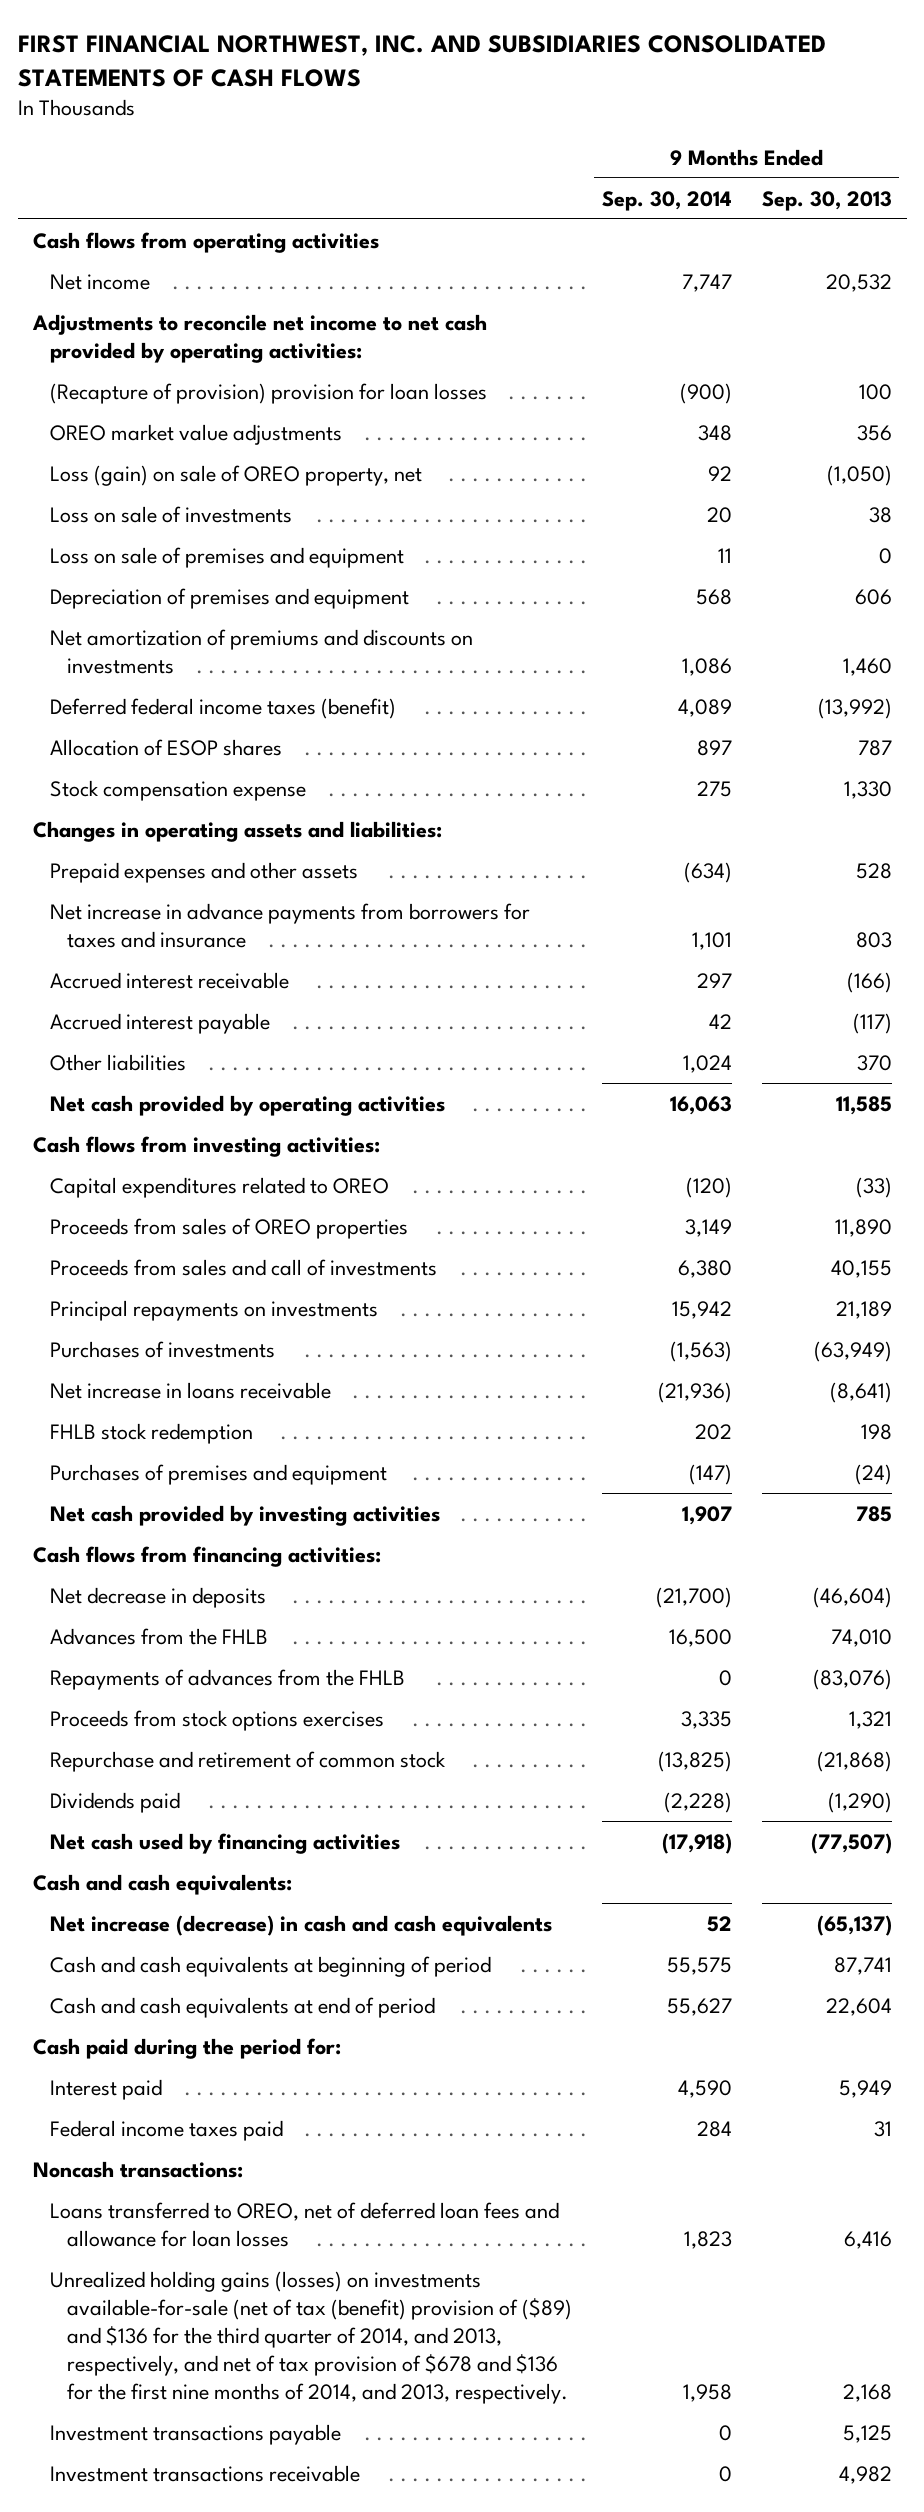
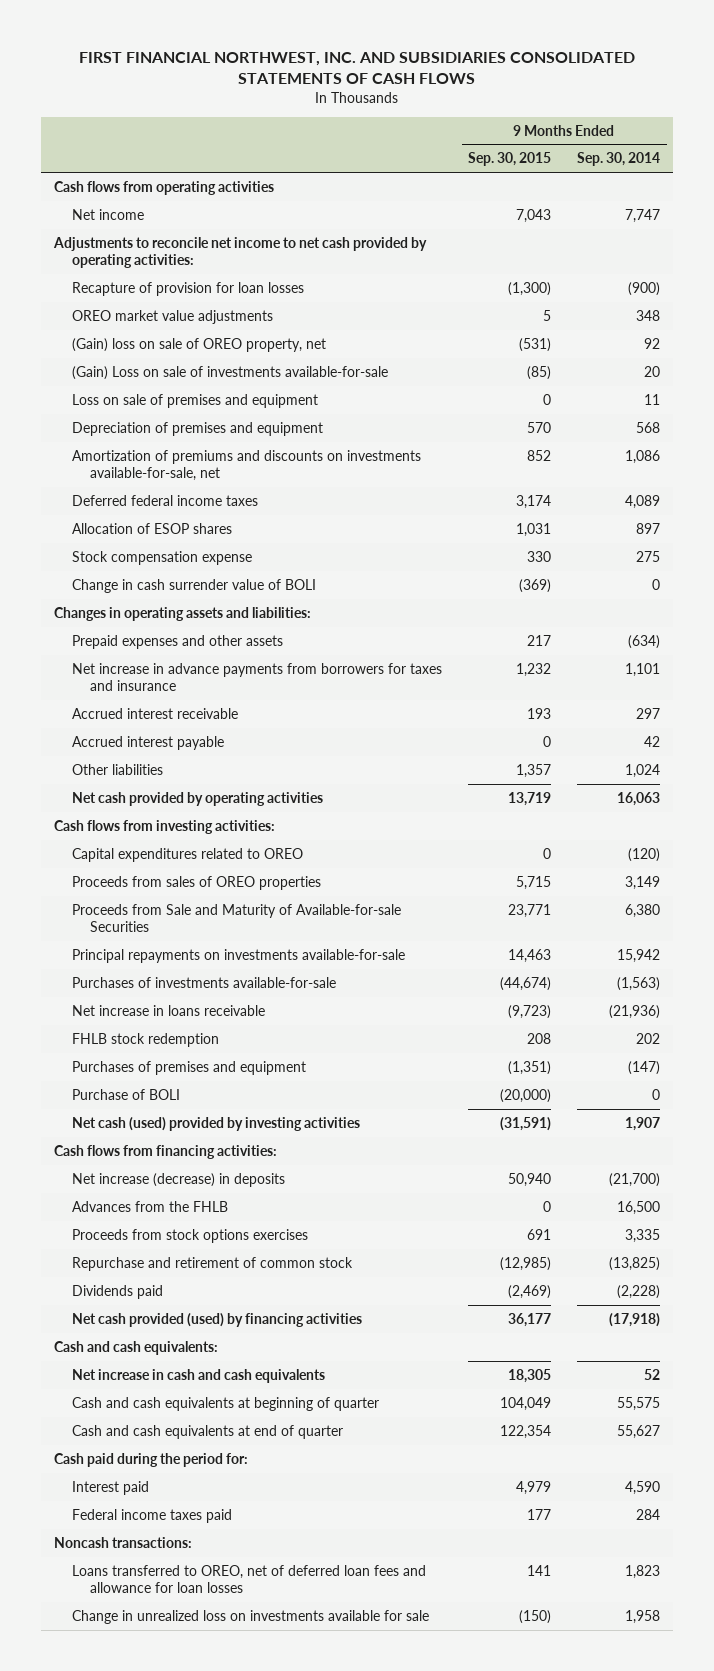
[761,190,892,211] Sep. 30, 2013 -> none
none -> [468,152,552,167] Sep. 30, 2015
[49,382,487,404] (Recapture of provision) provision for loan losses -> [72,281,305,296] Recapture of provision for loan losses
[49,464,422,486] Loss (gain) on sale of OREO property, net -> [72,337,327,352] (Gain) loss on sale of OREO property, net
[49,505,292,523] Loss on sale of investments -> [72,365,389,380] (Gain) Loss on sale of investments available-for-sale
[49,628,473,674] Net amortization of premiums and discounts on investments -> [72,449,422,481] Amortization of premiums and discounts on investments available-for-sale, net
[49,697,396,719] Deferred federal income taxes (benefit) -> [72,494,259,506] Deferred federal income taxes
none -> [72,578,317,593] Change in cash surrender value of BOLI
[49,1258,437,1276] Proceeds from sales and call of investments -> [72,903,402,932] Proceeds from Sale and Maturity of Available-for-sale Securities
[49,1299,378,1321] Principal repayments on investments -> [72,948,406,963] Principal repayments on investments available-for-sale
[49,1340,275,1358] Purchases of investments -> [72,976,337,988] Purchases of investments available-for-sale
none -> [72,1088,181,1100] Purchase of BOLI
[49,1504,440,1526] Net cash provided by investing activities -> [72,1116,361,1131] Net cash (used) provided by investing activities
[49,1586,266,1608] Net decrease in deposits -> [72,1172,286,1187] Net increase (decrease) in deposits
[49,1668,405,1690] Repayments of advances from the FHLB -> none
[49,1832,400,1854] Net cash used by financing activities -> [72,1312,363,1327] Net cash provided (used) by financing activities
[49,1914,552,1936] Net increase (decrease) in cash and cash equivalents -> [72,1368,326,1383] Net increase in cash and cash equivalents
[49,1955,491,1977] Cash and cash equivalents at beginning of period -> [72,1396,380,1411] Cash and cash equivalents at beginning of quarter
[49,1996,435,2018] Cash and cash equivalents at end of period -> [72,1424,344,1439] Cash and cash equivalents at end of quarter
[49,2423,341,2445] Investment transactions payable -> none
[49,2464,360,2482] Investment transactions receivable -> none
[49,2270,572,2404] Unrealized holding gains (losses) on investments available-for-sale (net of tax (benefit) provision of ($89) and $136 for the third quarter of 2014, and 2013, respectively, and net of tax provision of $678 and $136 for the first nine months of 2014, and 2013, respectively. -> [72,1609,430,1624] Change in unrealized loss on investments available for sale

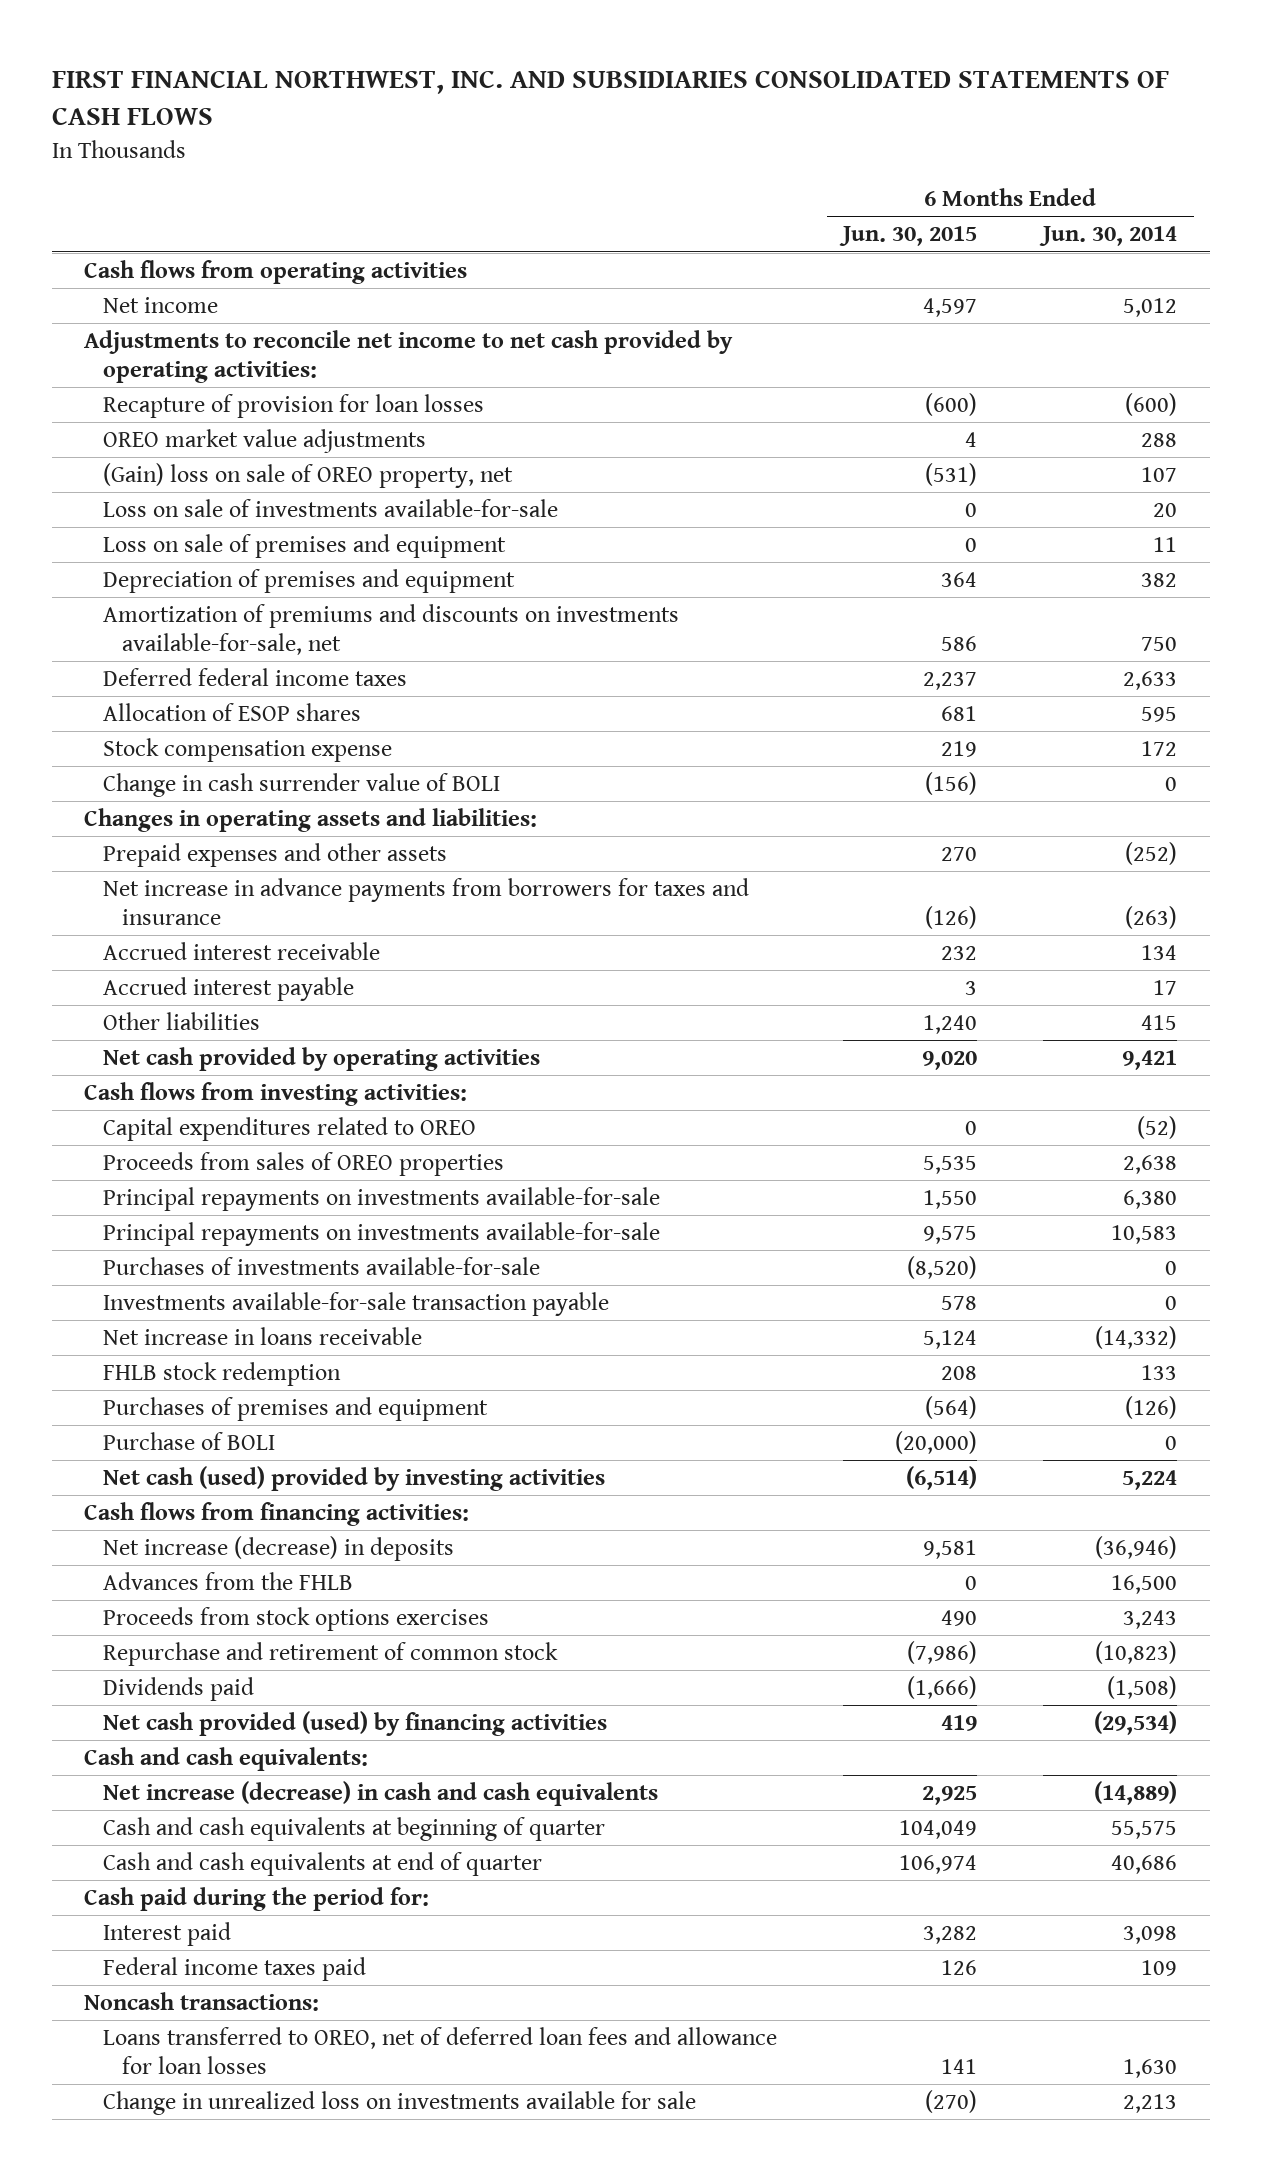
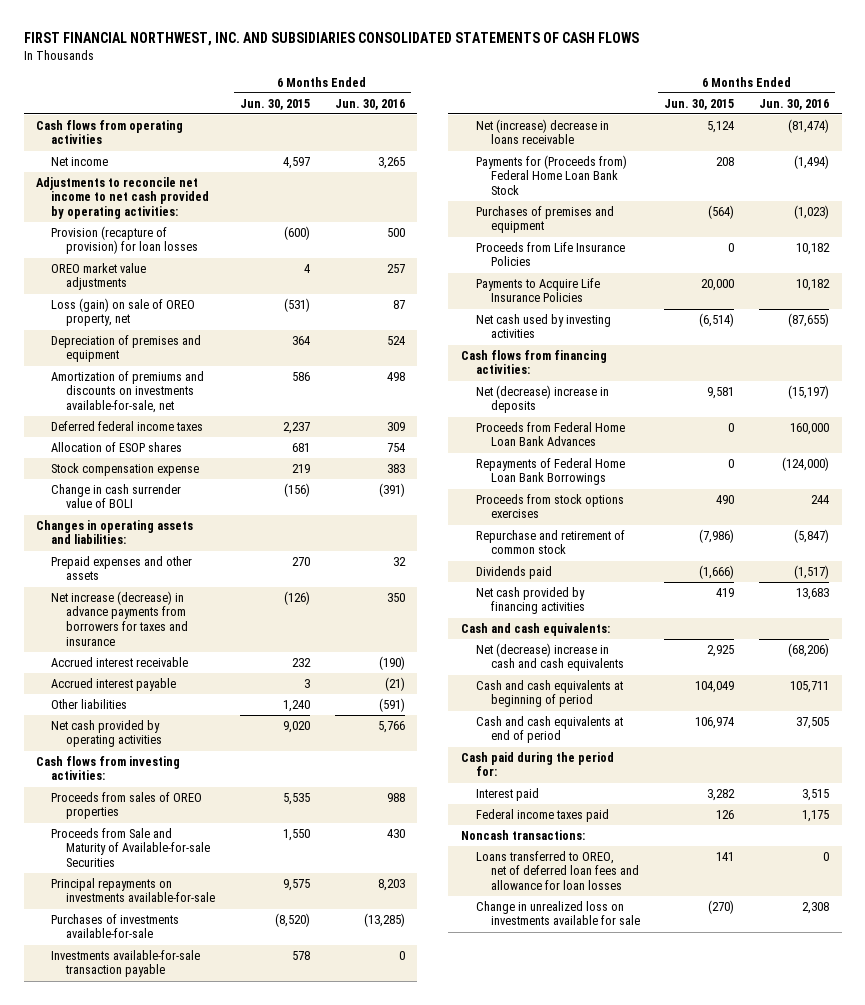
[1039,226,1178,247] Jun. 30, 2014 -> none
none -> [334,98,405,110] Jun. 30, 2016
[103,393,485,418] Recapture of provision for loan losses -> [51,225,199,255] Provision (recapture of provision) for loan losses
[103,498,559,517] Loss on sale of investments available-for-sale -> none
[103,533,507,558] Loss on sale of premises and equipment -> none
[103,462,514,488] (Gain) loss on sale of OREO property, net -> [51,297,196,327] Loss (gain) on sale of OREO property, net
[103,877,750,925] Net increase in advance payments from borrowers for taxes and insurance -> [51,590,189,646] Net increase (decrease) in advance payments from borrowers for taxes and insurance
[103,1116,477,1141] Capital expenditures related to OREO -> none
[103,1186,661,1211] Principal repayments on investments available-for-sale -> [51,827,211,868] Proceeds from Sale and Maturity of Available-for-sale Securities
[103,1361,342,1386] FHLB stock redemption -> none
[103,1326,423,1345] Net increase in loans receivable -> [475,118,609,145] Net (increase) decrease in loans receivable
none -> [475,154,627,196] Payments for (Proceeds from) Federal Home Loan Bank Stock
[103,1431,276,1450] Purchase of BOLI -> none
none -> [475,241,625,267] Proceeds from Life Insurance Policies
none -> [475,277,600,303] Payments to Acquire Life Insurance Policies
[103,1465,606,1491] Net cash (used) provided by investing activities -> [475,313,611,339] Net cash used by investing activities
[103,1535,455,1561] Net increase (decrease) in deposits -> [475,384,609,414] Net (decrease) increase in deposits
[103,1571,354,1590] Advances from the FHLB -> [475,421,625,447] Proceeds from Federal Home Loan Bank Advances
none -> [475,457,625,486] Repayments of Federal Home Loan Bank Borrowings
[103,1710,608,1736] Net cash provided (used) by financing activities -> [475,586,585,615] Net cash provided by financing activities
[103,1780,659,1806] Net increase (decrease) in cash and cash equivalents -> [475,642,624,672] Net (decrease) increase in cash and cash equivalents
[103,1816,606,1841] Cash and cash equivalents at beginning of quarter -> [475,679,623,708] Cash and cash equivalents at beginning of period
[103,1851,543,1876] Cash and cash equivalents at end of quarter -> [475,715,623,744] Cash and cash equivalents at end of period

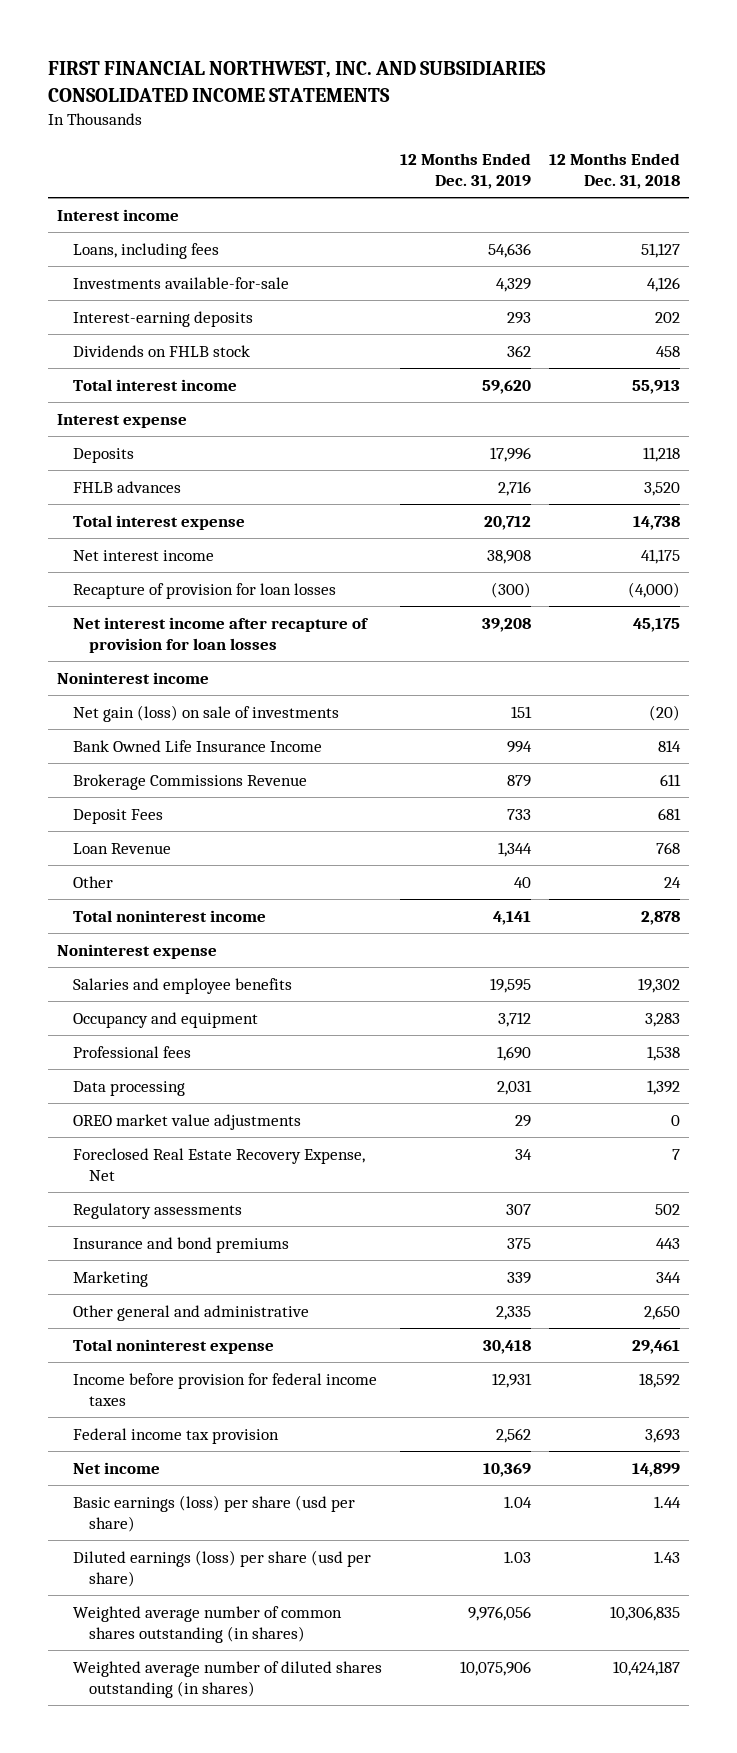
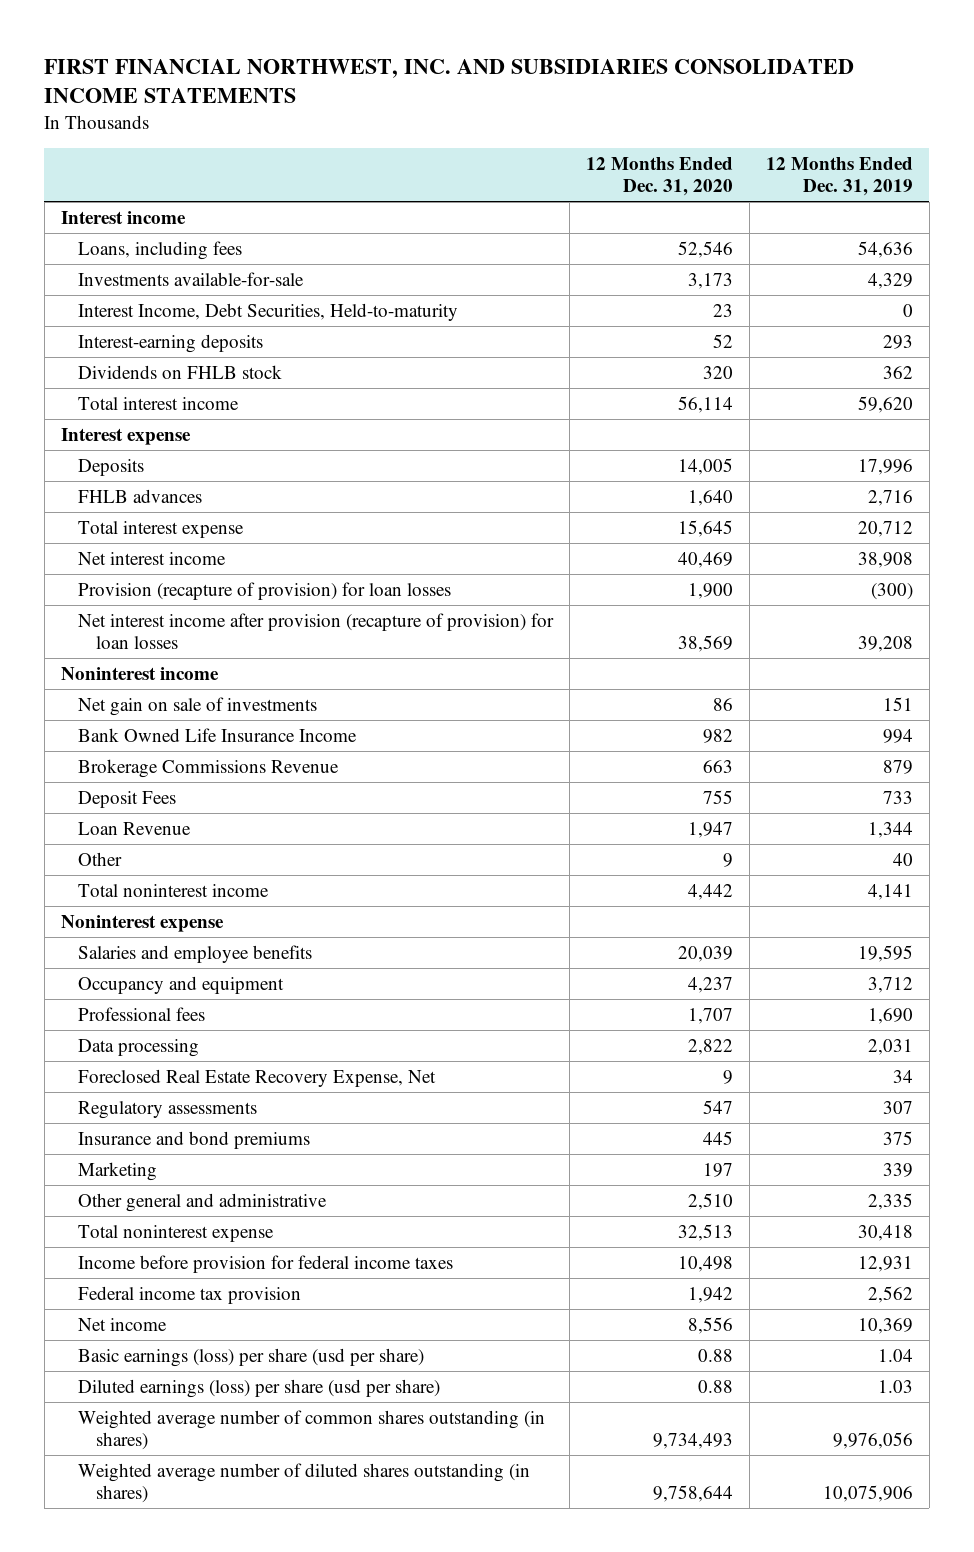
[548,153,680,190] 12 Months Ended Dec. 31, 2018 -> none
none -> [586,156,734,197] 12 Months Ended Dec. 31, 2020
none -> [78,302,459,321] Interest Income, Debt Securities, Held-to-maturity
[73,582,337,599] Recapture of provision for loan losses -> [78,581,452,600] Provision (recapture of provision) for loan losses
[73,616,370,653] Net interest income after recapture of provision for loan losses -> [78,612,555,650] Net interest income after provision (recapture of provision) for loan losses
[73,704,340,722] Net gain (loss) on sale of investments -> [78,696,318,716] Net gain on sale of investments
[73,1113,302,1130] OREO market value adjustments -> none

